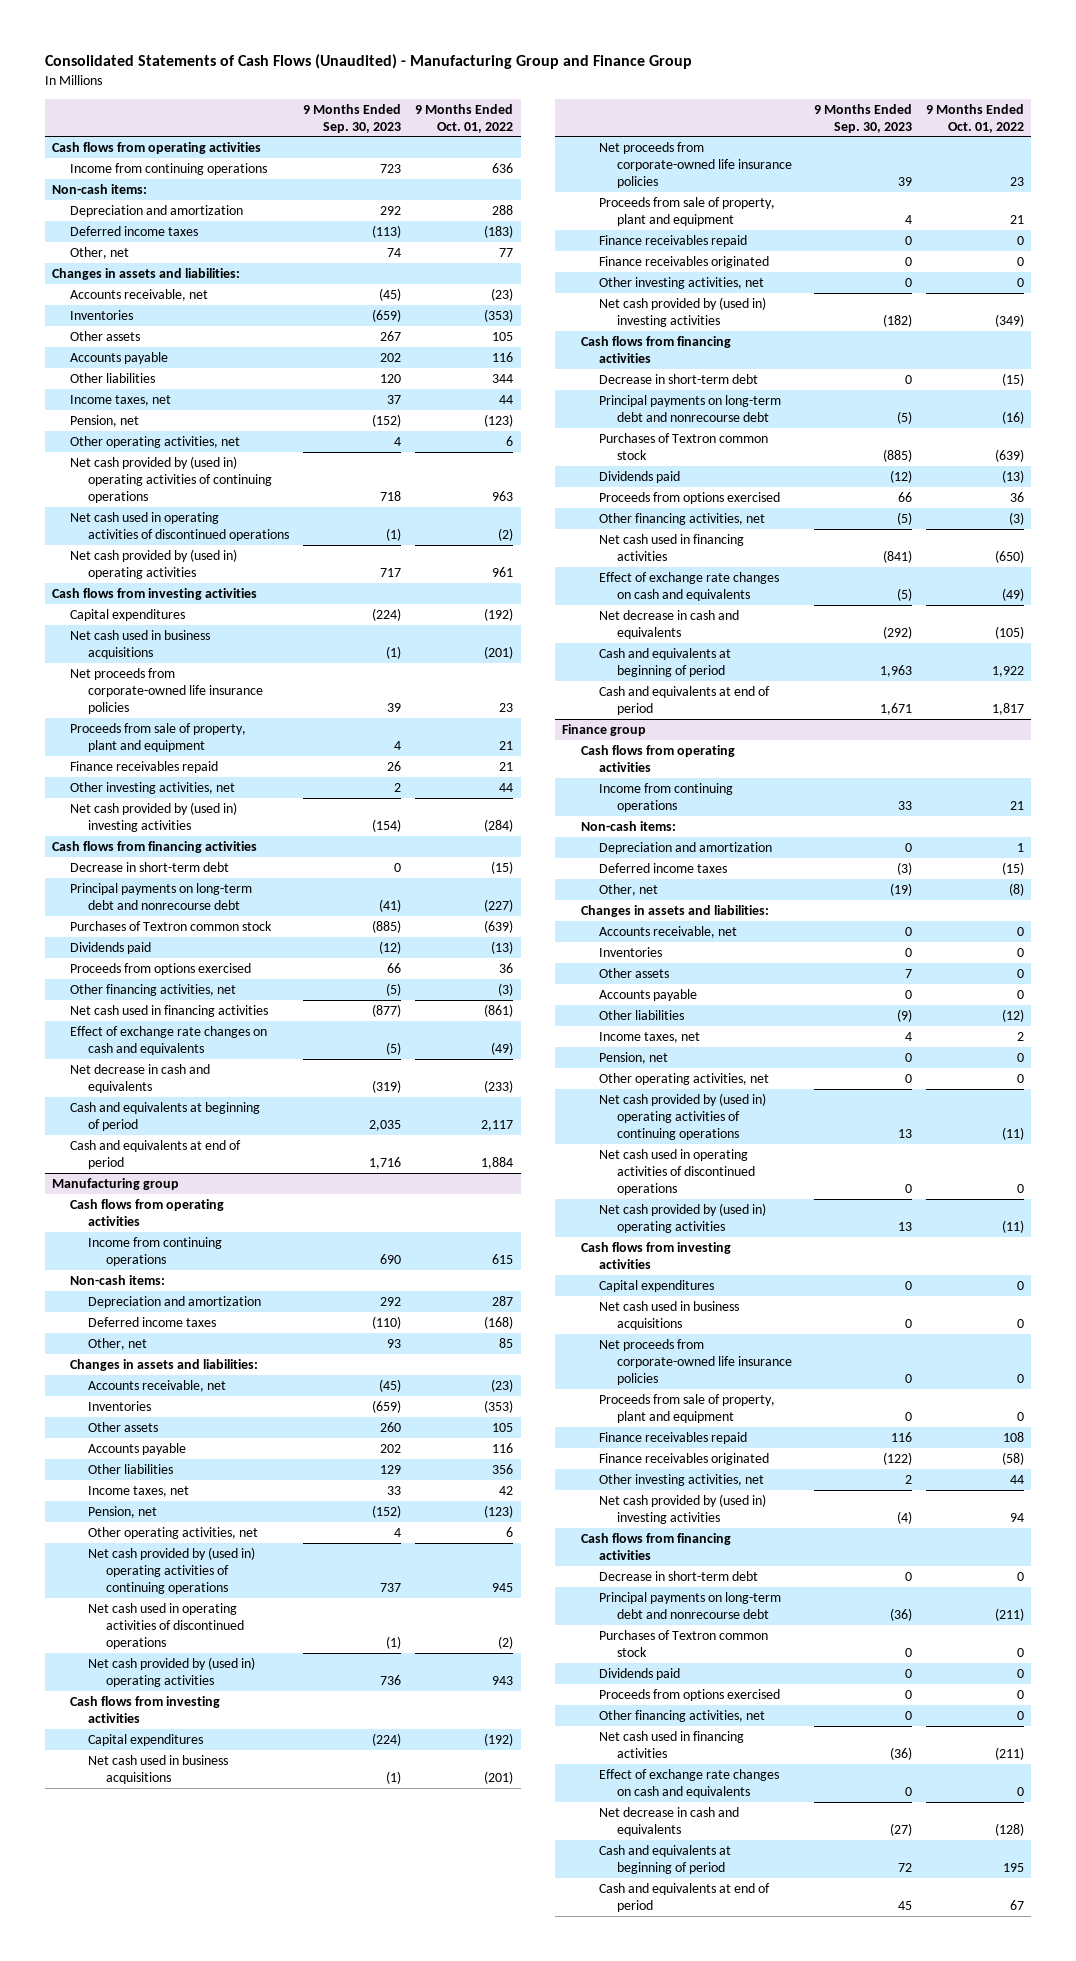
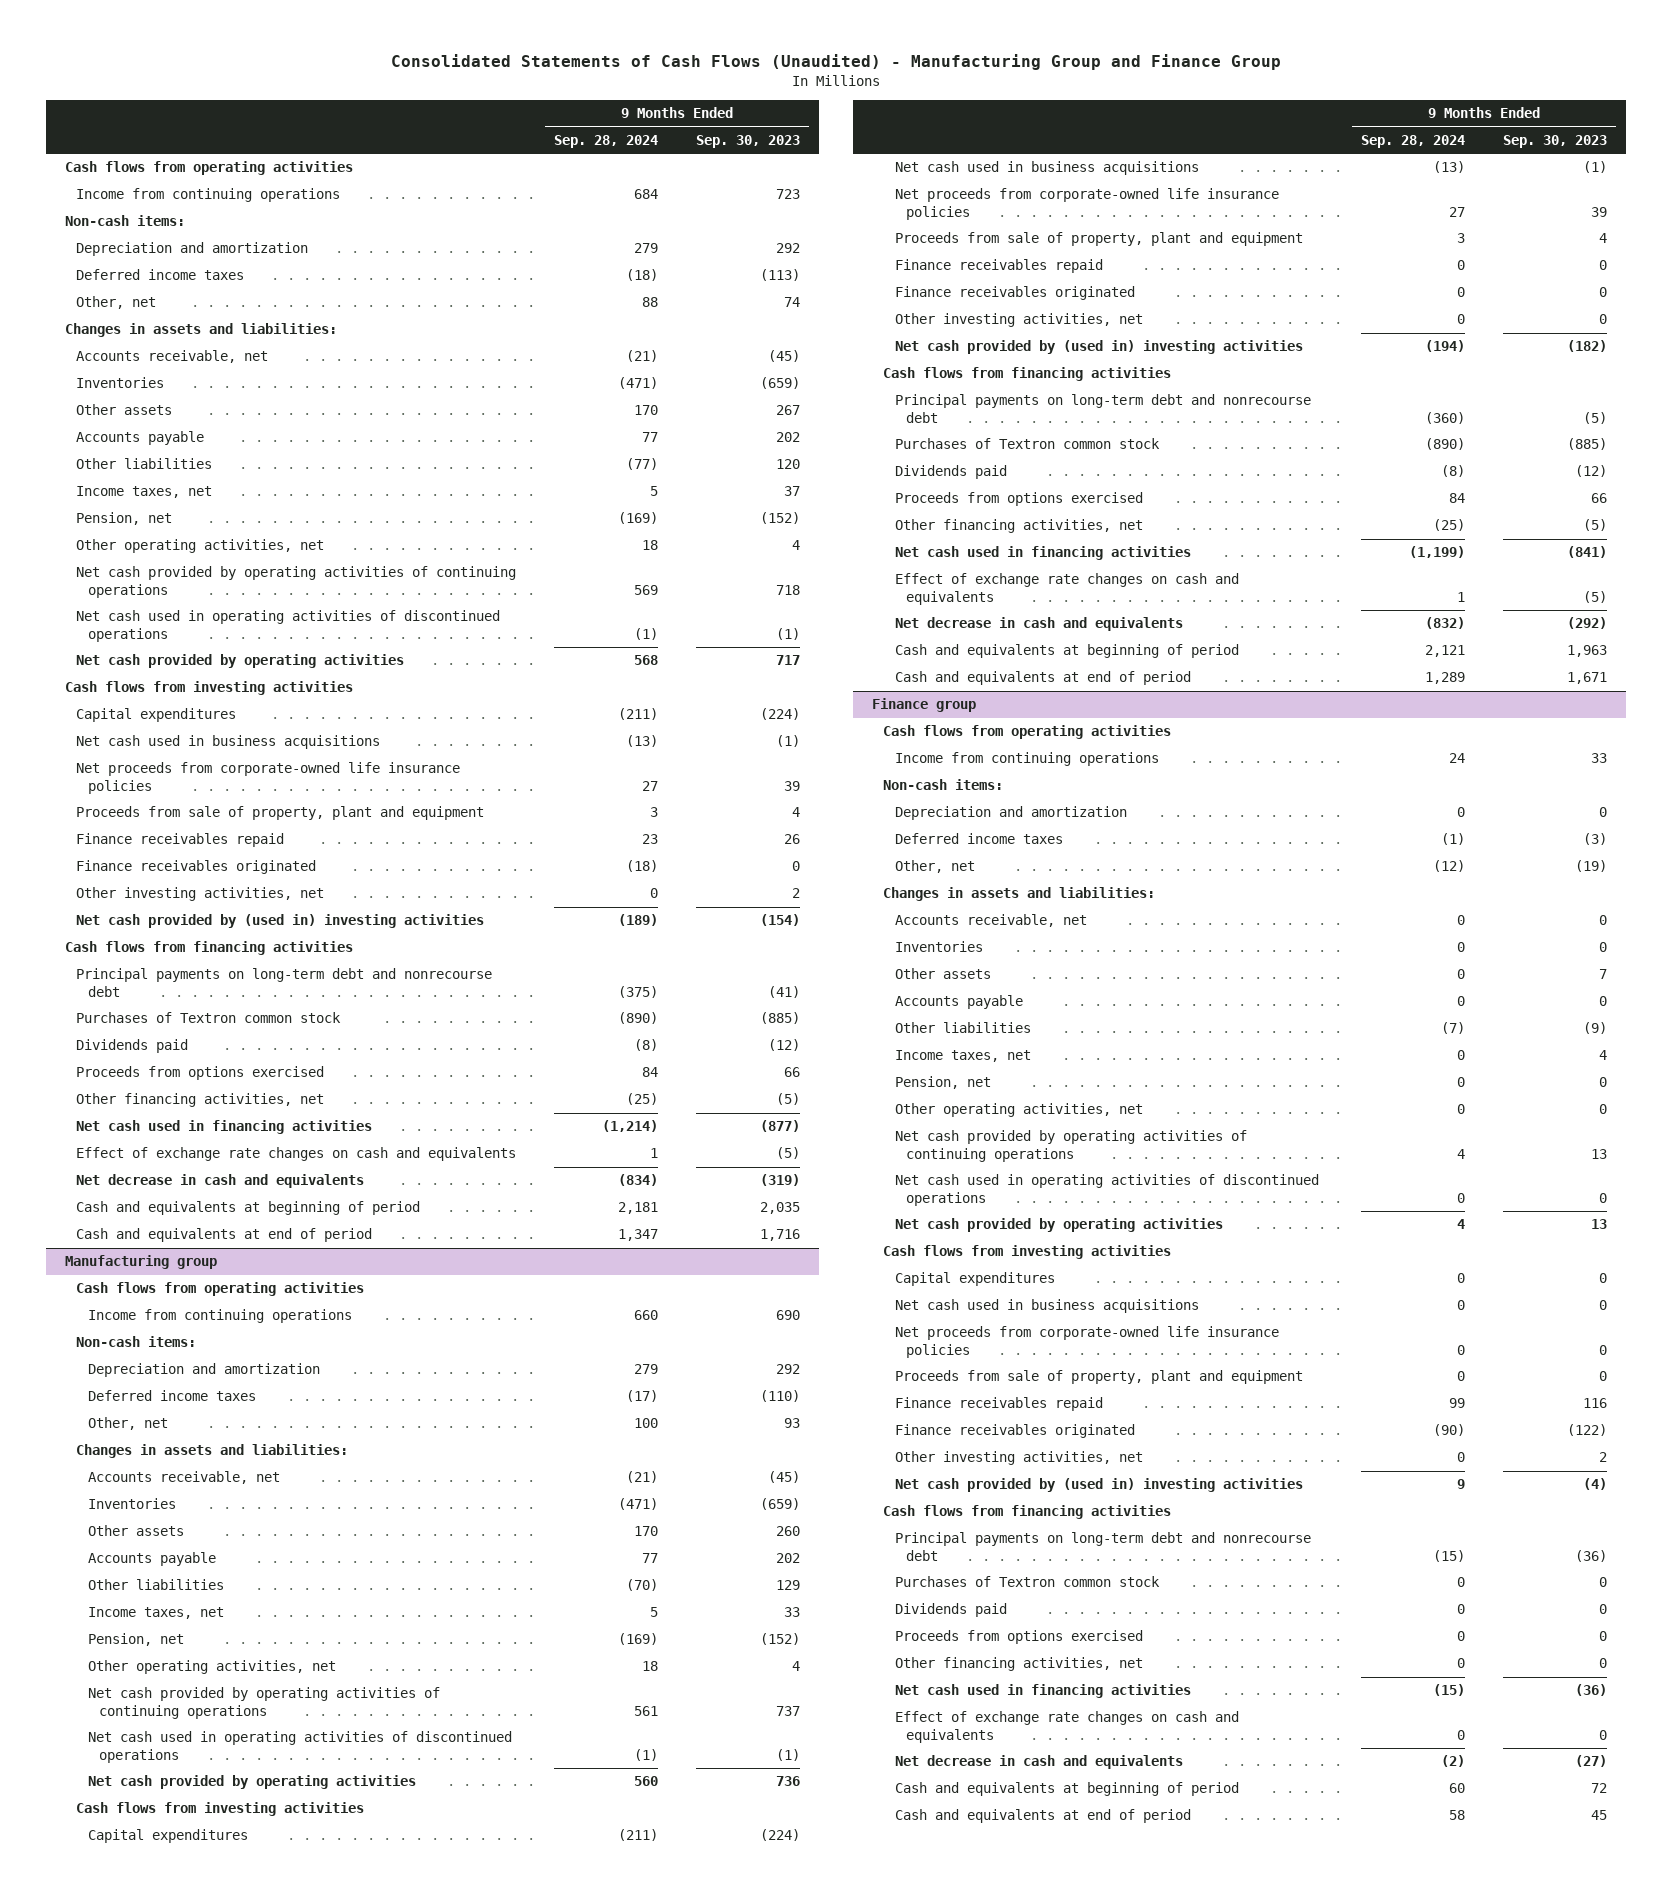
[415,103,514,133] 9 Months Ended Oct. 01, 2022 -> none
none -> [554,134,659,148] Sep. 28, 2024
[69,455,273,503] Net cash provided by (used in) operating activities of continuing operations -> [76,566,517,598] Net cash provided by operating activities of continuing operations
[69,548,237,579] Net cash provided by (used in) operating activities -> [76,654,405,669] Net cash provided by operating activities
none -> [76,860,317,875] Finance receivables originated
[69,861,229,872] Decrease in short-term debt -> none
[88,1546,256,1594] Net cash provided by (used in) operating activities of continuing operations -> [87,1687,440,1719] Net cash provided by operating activities of continuing operations
[88,1656,256,1687] Net cash provided by (used in) operating activities -> [87,1775,416,1790] Net cash provided by operating activities
[598,373,758,384] Decrease in short-term debt -> none
[598,1092,766,1140] Net cash provided by (used in) operating activities of continuing operations -> [894,1130,1247,1162] Net cash provided by operating activities of continuing operations
[598,1202,766,1233] Net cash provided by (used in) operating activities -> [894,1218,1223,1233] Net cash provided by operating activities
[598,1570,758,1581] Decrease in short-term debt -> none

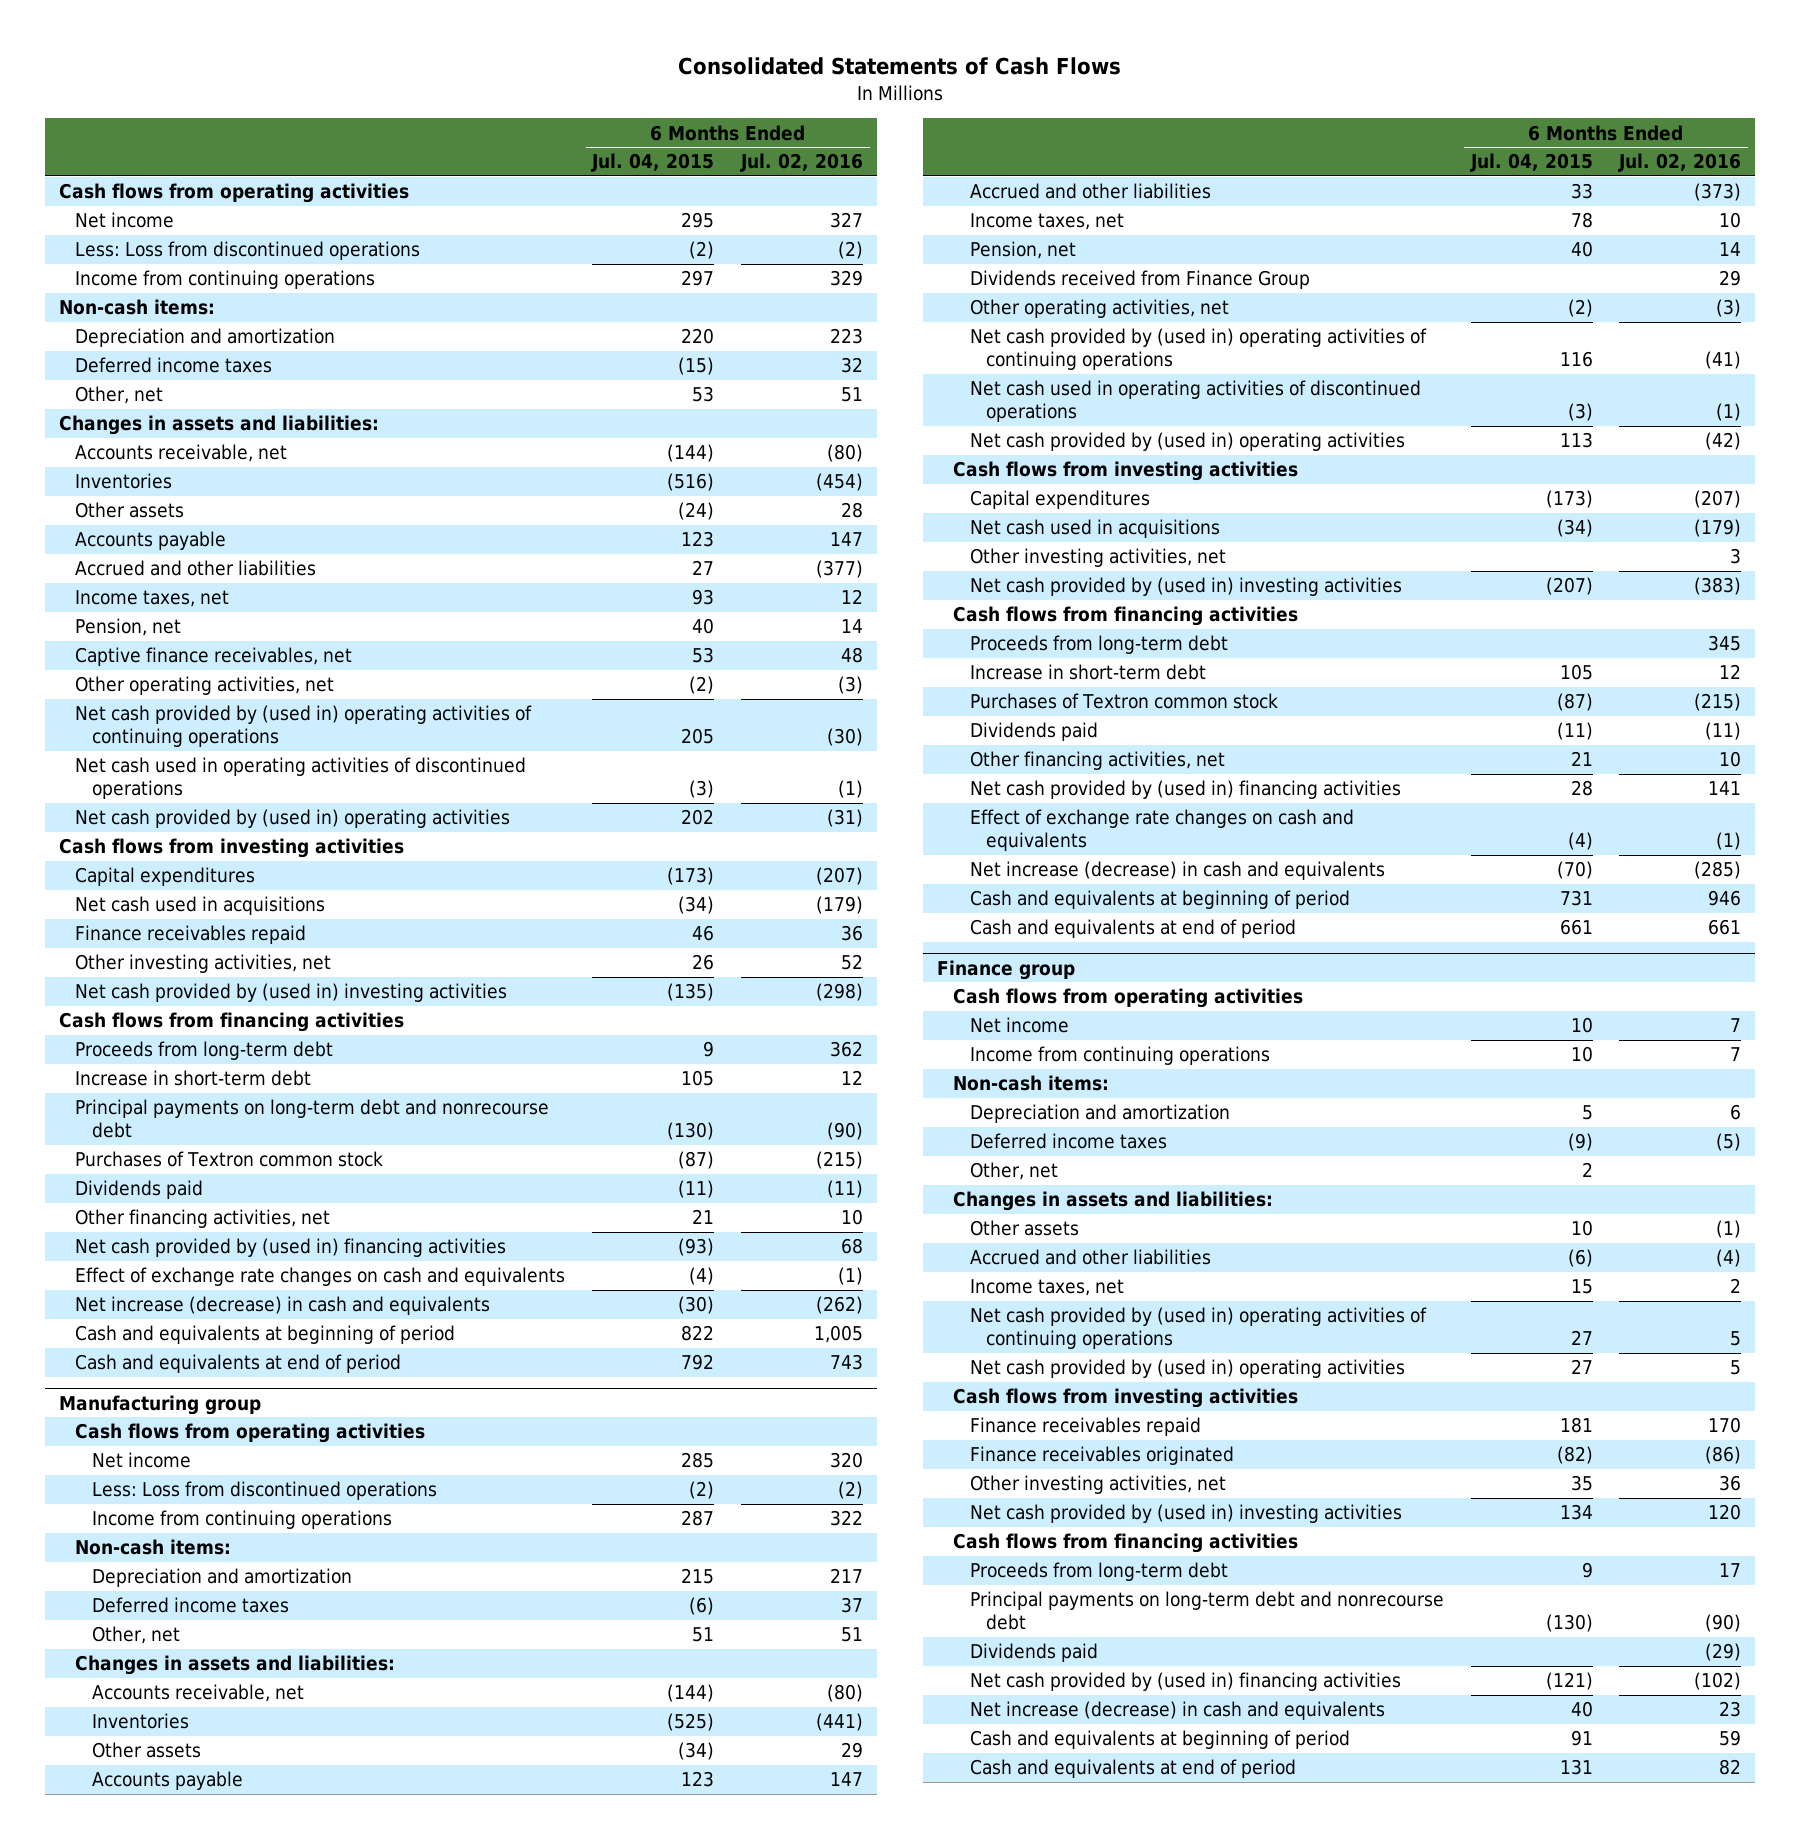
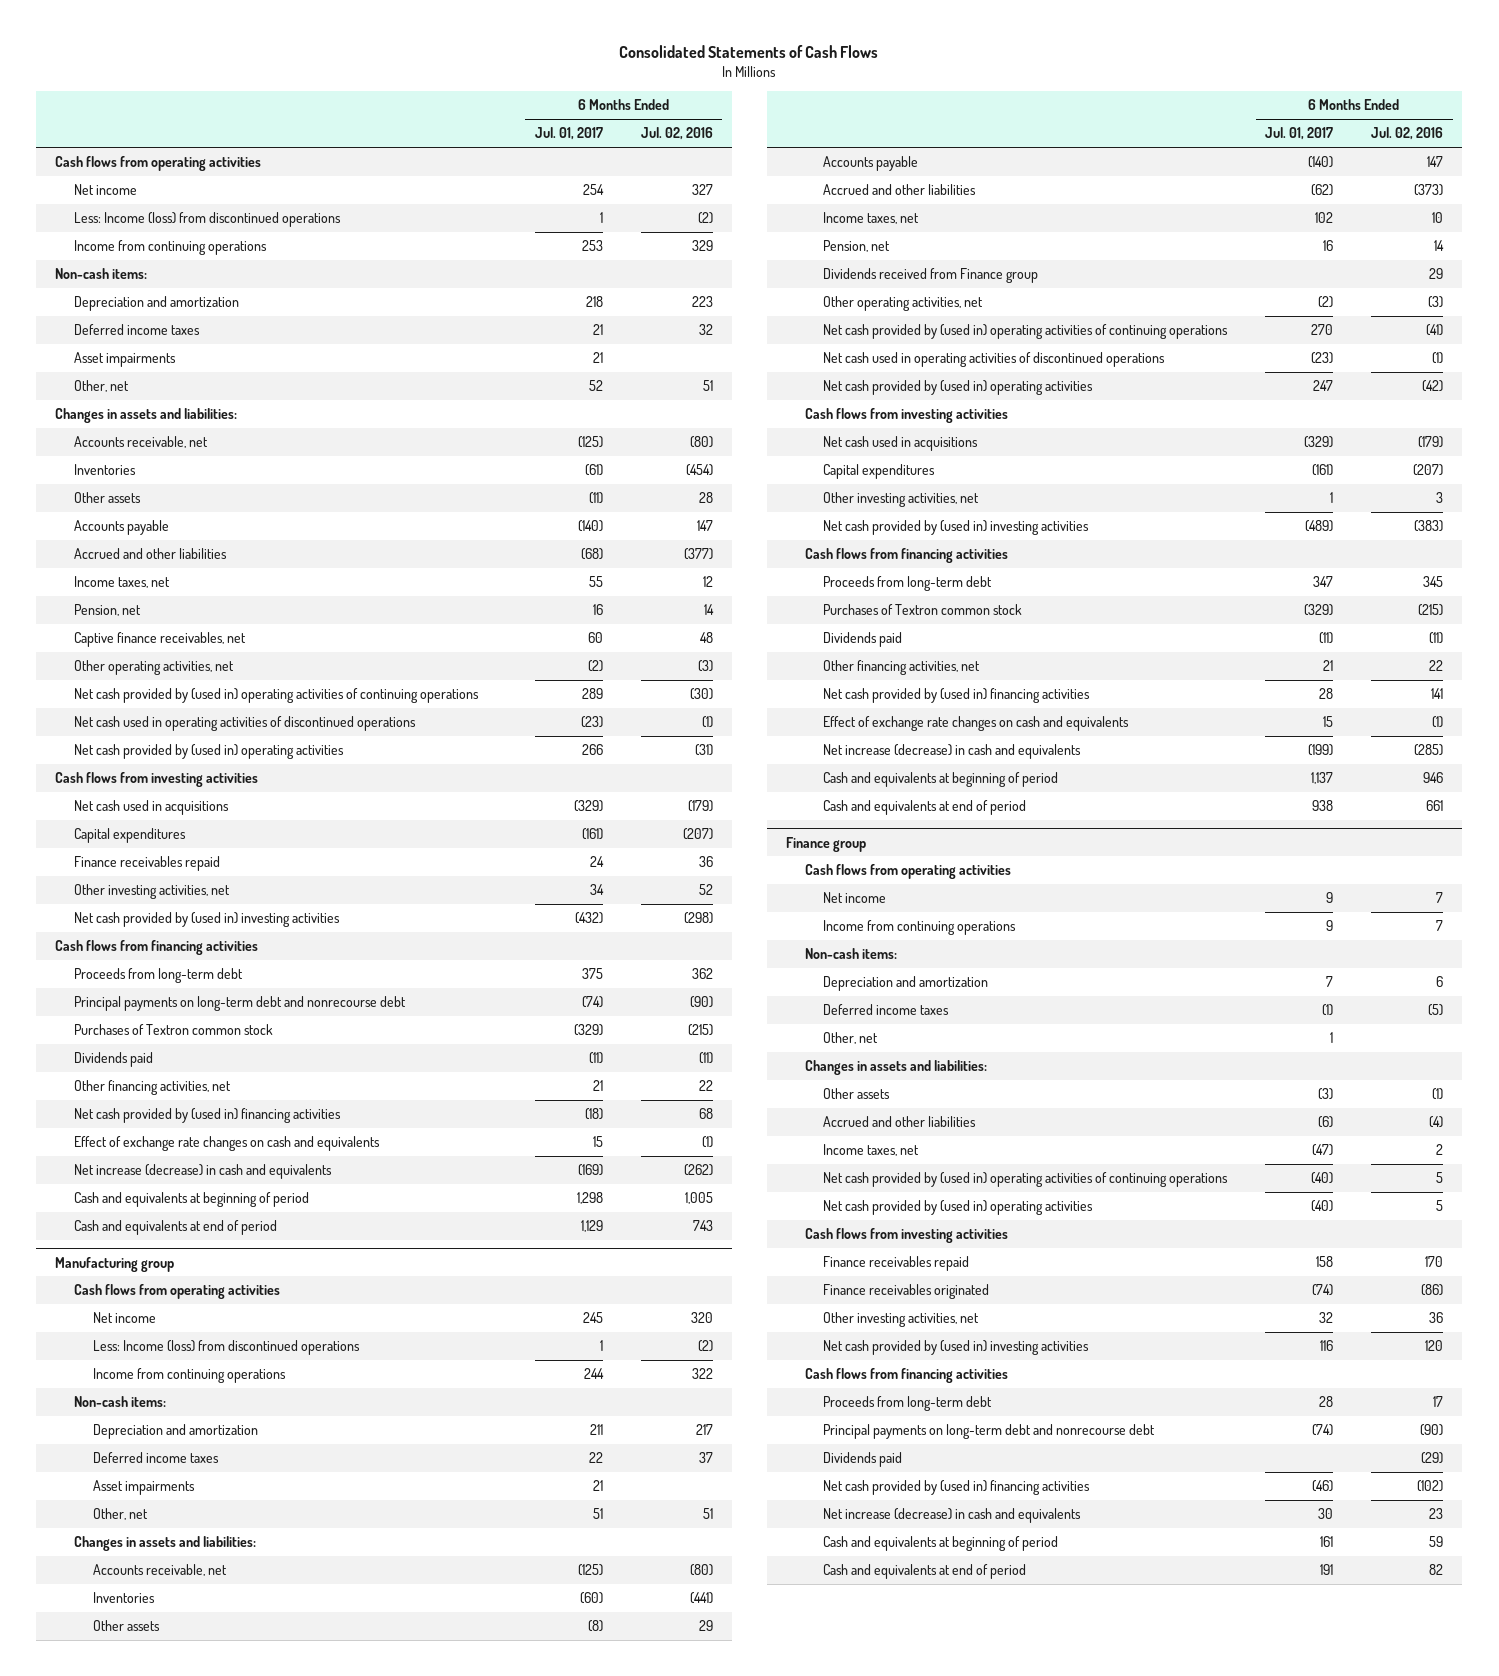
[591,153,715,173] Jul. 04, 2015 -> none
none -> [534,127,603,141] Jul. 01, 2017
[75,241,421,261] Less: Loss from discontinued operations -> [74,212,342,228] Less: Income (loss) from discontinued operations
none -> [74,352,177,368] Asset impairments
[75,867,256,887] Capital expenditures -> [74,828,187,844] Capital expenditures
[75,1070,312,1087] Increase in short-term debt -> none
[841,1209,864,1226] 10 -> [698,1080,713,1092] 22
[91,1481,437,1501] Less: Loss from discontinued operations -> [92,1340,360,1356] Less: Income (loss) from discontinued operations
none -> [92,1480,195,1496] Asset impairments
[969,270,1310,290] Dividends received from Finance Group -> [823,268,1039,284] Dividends received from Finance group
[969,490,1150,510] Capital expenditures -> [823,464,936,480] Capital expenditures
[969,664,1206,681] Increase in short-term debt -> none
[1719,751,1742,768] 10 -> [1429,660,1444,672] 22

